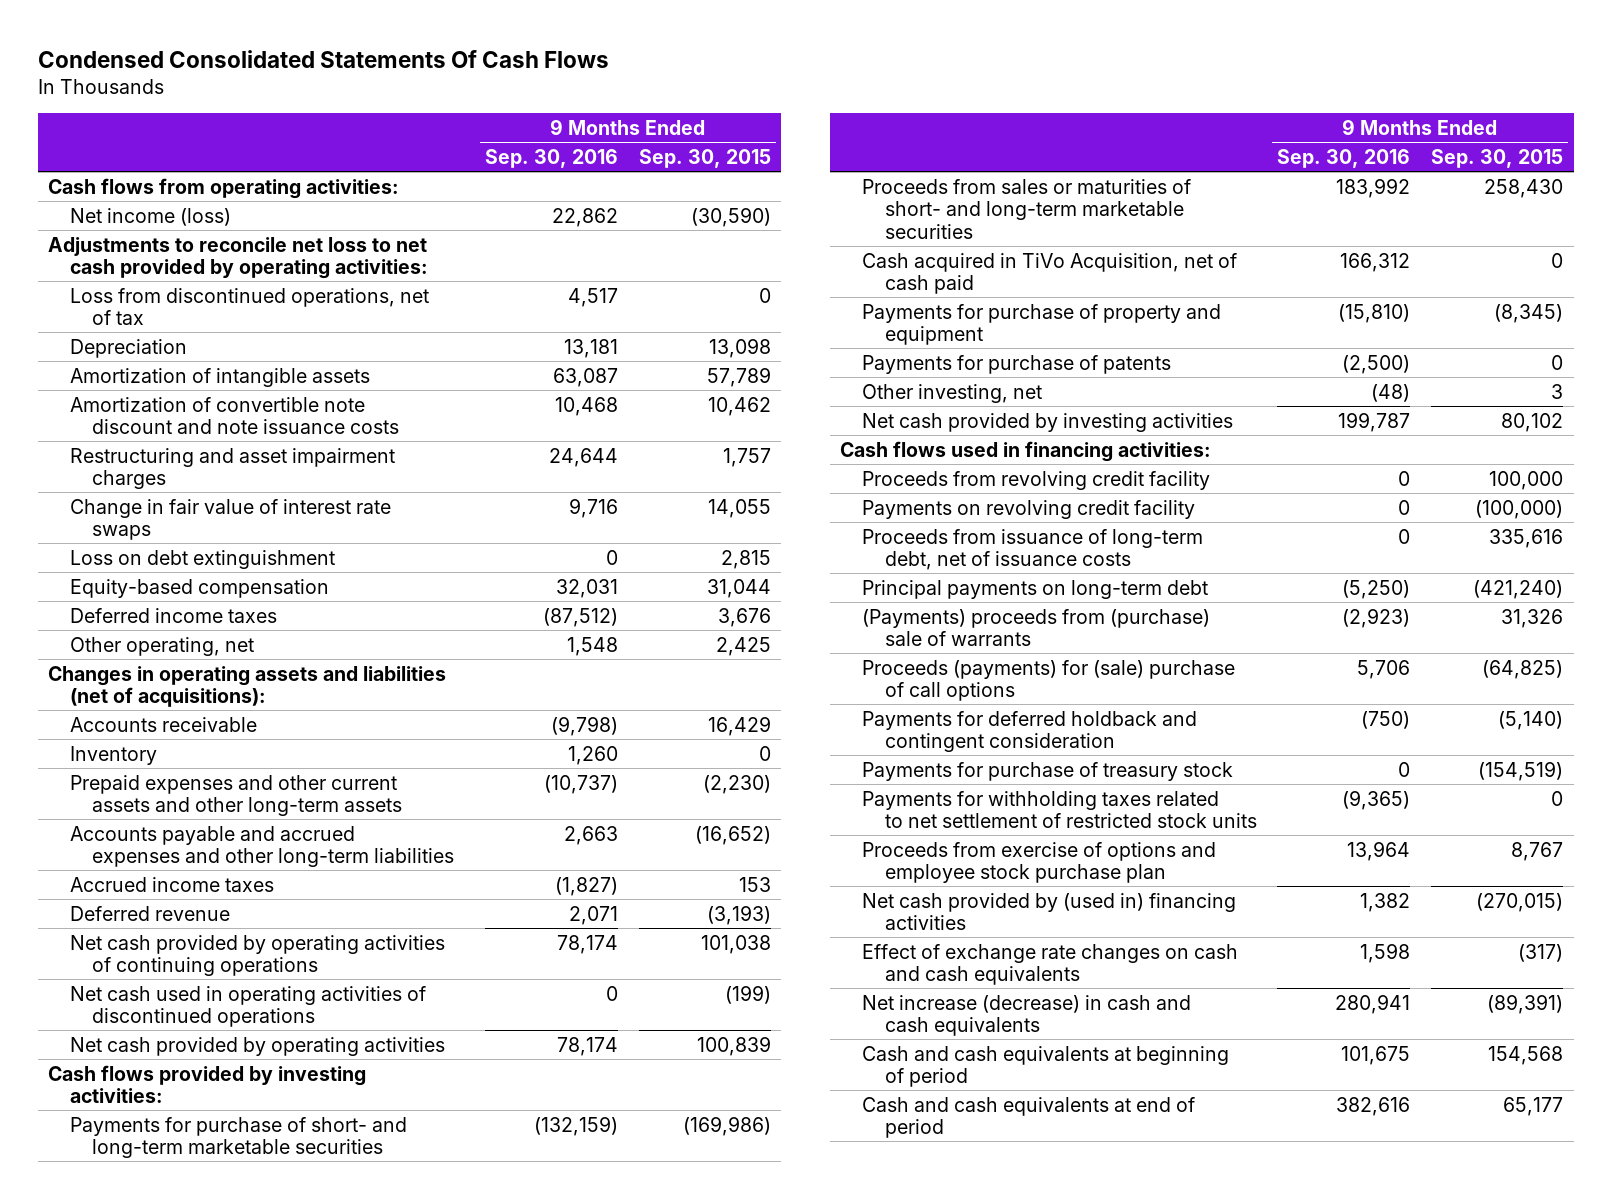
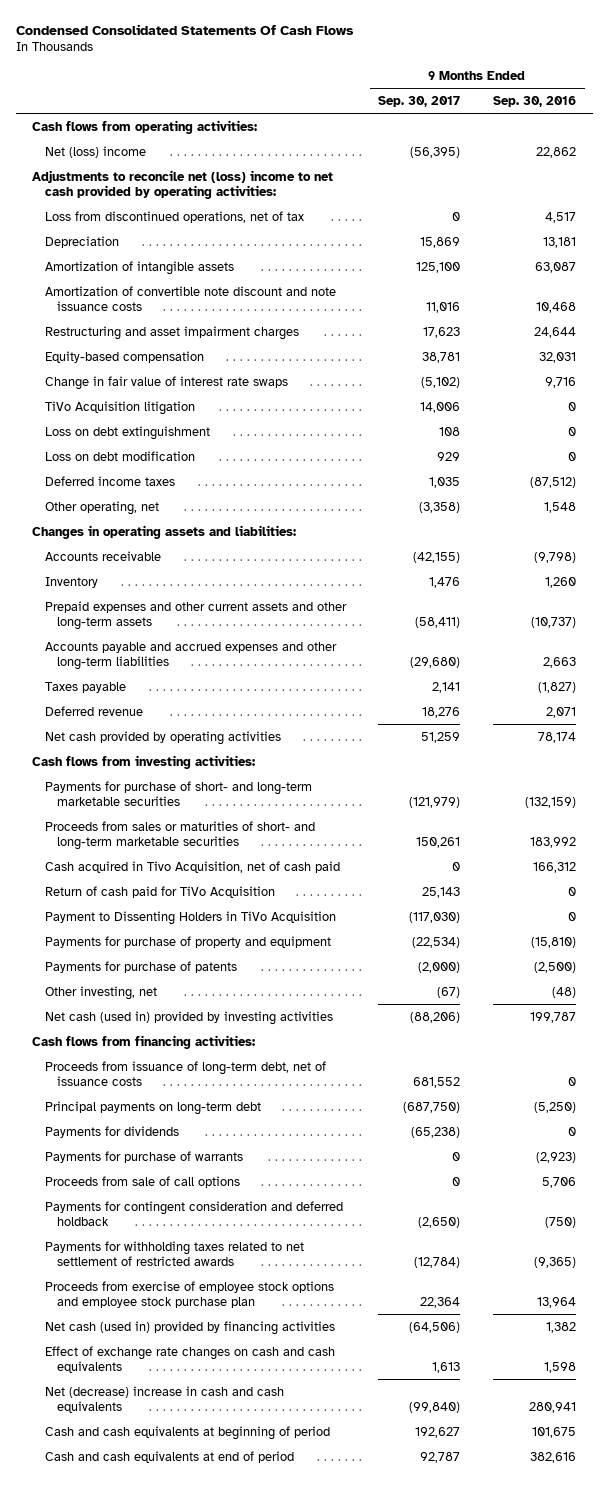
[638,148,771,168] Sep. 30, 2015 -> none
none -> [378,96,461,108] Sep. 30, 2017
[70,207,232,226] Net income (loss) -> [44,145,146,158] Net (loss) income
[47,236,429,280] Adjustments to reconcile net loss to net cash provided by operating activities: -> [32,169,334,200] Adjustments to reconcile net (loss) income to net cash provided by operating activities:
[70,578,330,598] Equity-based compensation -> [44,350,204,363] Equity-based compensation
none -> [44,400,195,415] TiVo Acquisition litigation
none -> [44,450,195,461] Loss on debt modification
[47,665,446,708] Changes in operating assets and liabilities (net of acquisitions): -> [32,524,297,539] Changes in operating assets and liabilities:
[70,876,275,892] Accrued income taxes -> [44,681,126,693] Taxes payable
[70,934,446,977] Net cash provided by operating activities of continuing operations -> none
[70,985,427,1028] Net cash used in operating activities of discontinued operations -> none
[47,1064,366,1104] Cash flows provided by investing activities: -> [32,754,256,769] Cash flows from investing activities:
[862,252,1238,295] Cash acquired in TiVo Acquisition, net of cash paid -> [44,860,340,873] Cash acquired in Tivo Acquisition, net of cash paid
none -> [44,885,275,898] Return of cash paid for TiVo Acquisition
none -> [44,910,336,925] Payment to Dissenting Holders in TiVo Acquisition
[862,470,1211,490] Proceeds from revolving credit facility -> none
[862,499,1196,519] Payments on revolving credit facility -> none
[862,412,1234,432] Net cash provided by investing activities -> [44,1010,333,1025] Net cash (used in) provided by investing activities
[840,440,1212,462] Cash flows used in financing activities: -> [32,1034,256,1049] Cash flows from financing activities:
[862,761,1234,781] Payments for purchase of treasury stock -> none
none -> [44,1125,179,1138] Payments for dividends
[862,608,1211,647] (Payments) proceeds from (purchase) sale of warrants -> [44,1150,243,1163] Payments for purchase of warrants
[862,659,1236,702] Proceeds (payments) for (sale) purchase of call options -> [44,1175,240,1188] Proceeds from sale of call options
[862,710,1198,753] Payments for deferred holdback and contingent consideration -> [44,1200,343,1227] Payments for contingent consideration and deferred holdback
[862,790,1257,829] Payments for withholding taxes related to net settlement of restricted stock units -> [44,1240,304,1267] Payments for withholding taxes related to net settlement of restricted awards
[862,841,1217,884] Proceeds from exercise of options and employee stock purchase plan -> [44,1280,334,1309] Proceeds from exercise of employee stock options and employee stock purchase plan
[862,892,1237,931] Net cash provided by (used in) financing activities -> [44,1320,335,1335] Net cash (used in) provided by financing activities
[862,994,1192,1037] Net increase (decrease) in cash and cash equivalents -> [44,1385,284,1414] Net (decrease) increase in cash and cash equivalents

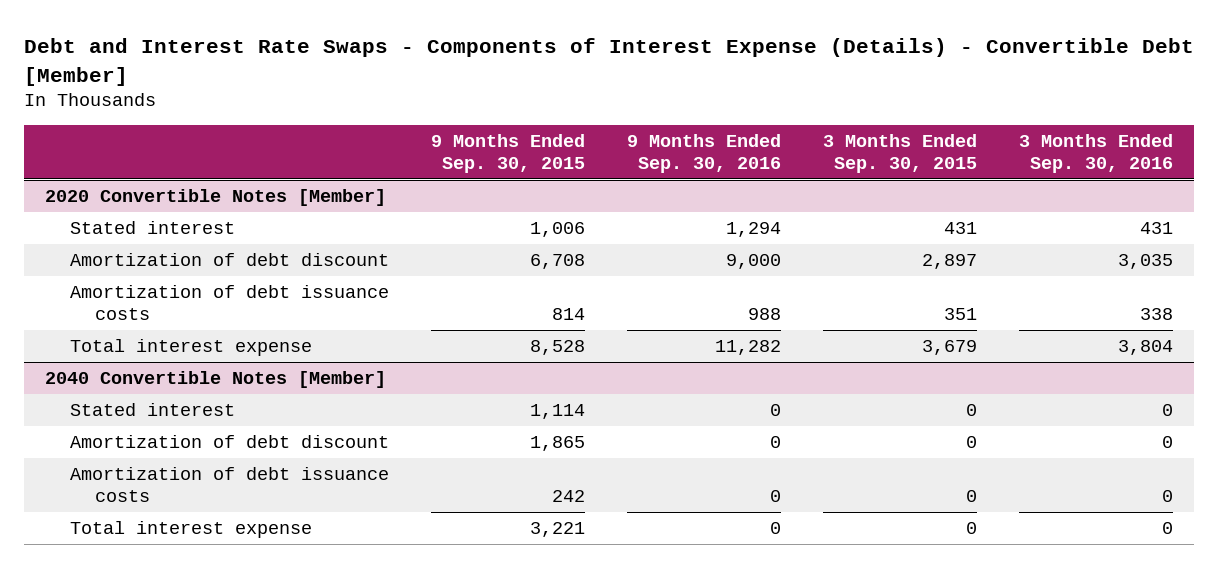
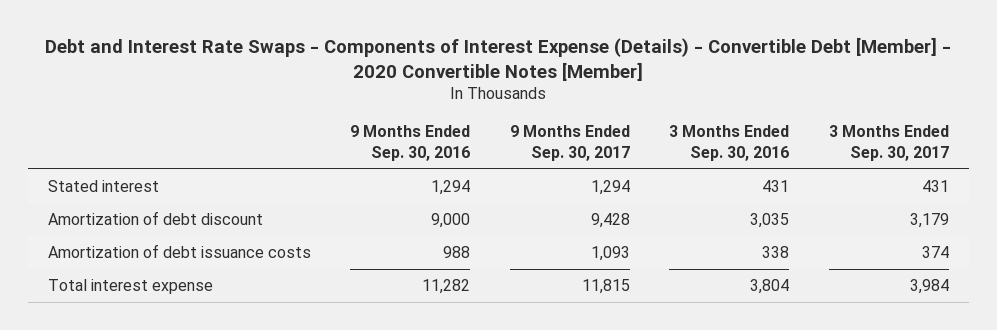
[24,37,1195,86] Debt and Interest Rate Swaps - Components of Interest Expense (Details) - Convertible Debt [Member] -> [45,36,952,81] Debt and Interest Rate Swaps - Components of Interest Expense (Details) - Convertible Debt [Member] - 2020 Convertible Notes [Member]
[431,134,586,173] 9 Months Ended Sep. 30, 2015 -> none
[823,134,978,173] 3 Months Ended Sep. 30, 2015 -> none
none -> [509,125,630,162] 9 Months Ended Sep. 30, 2017
none -> [828,125,949,162] 3 Months Ended Sep. 30, 2017
[45,189,387,207] 2020 Convertible Notes [Member] -> none
[45,371,387,389] 2040 Convertible Notes [Member] -> none
[70,403,236,417] Stated interest -> none
[70,435,390,449] Amortization of debt discount -> none
[70,467,390,502] Amortization of debt issuance costs -> none
[70,521,313,539] Total interest expense -> none

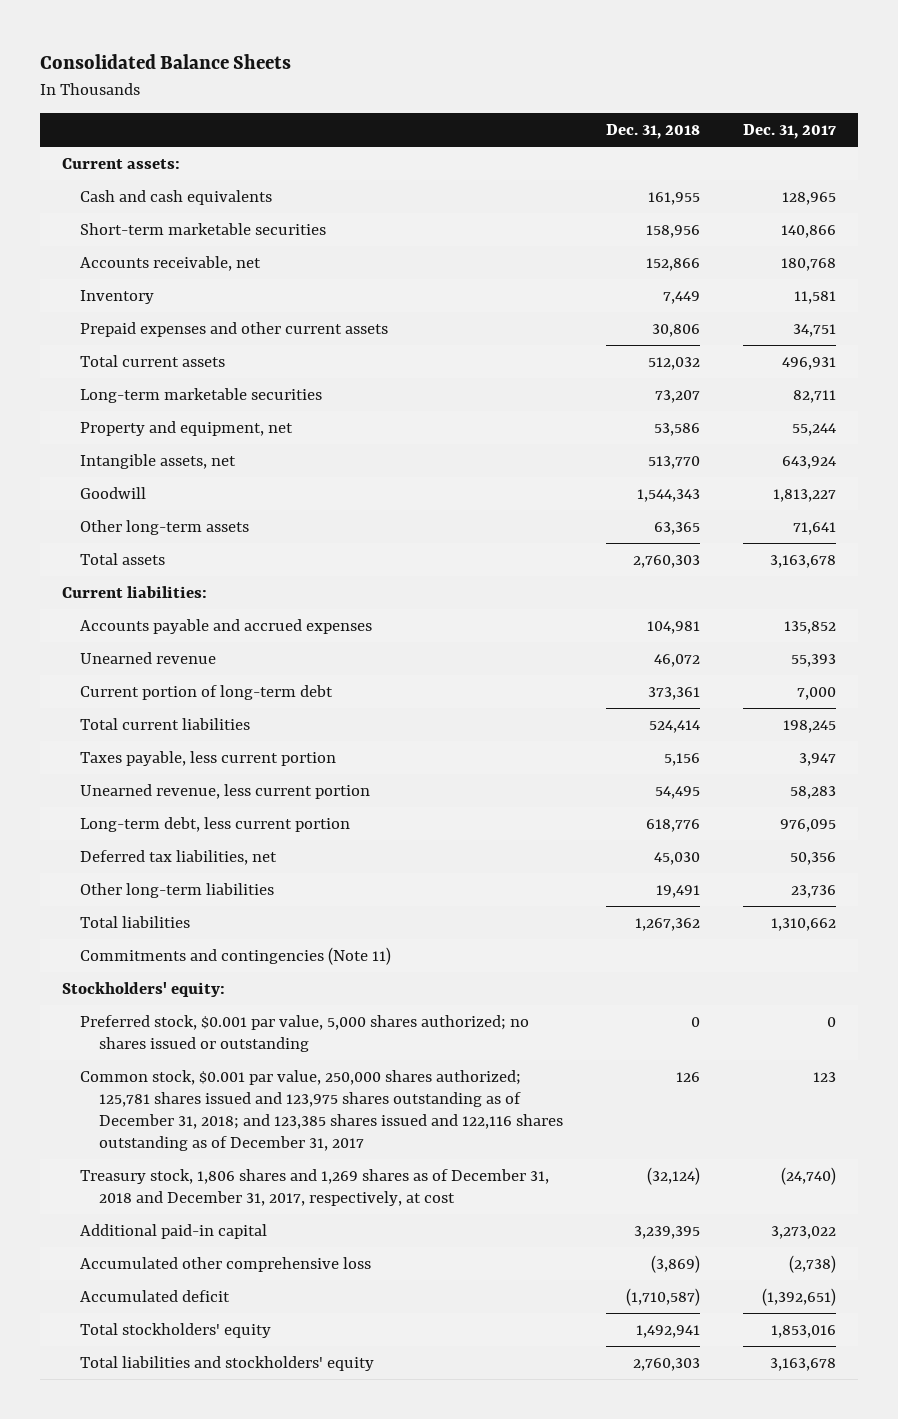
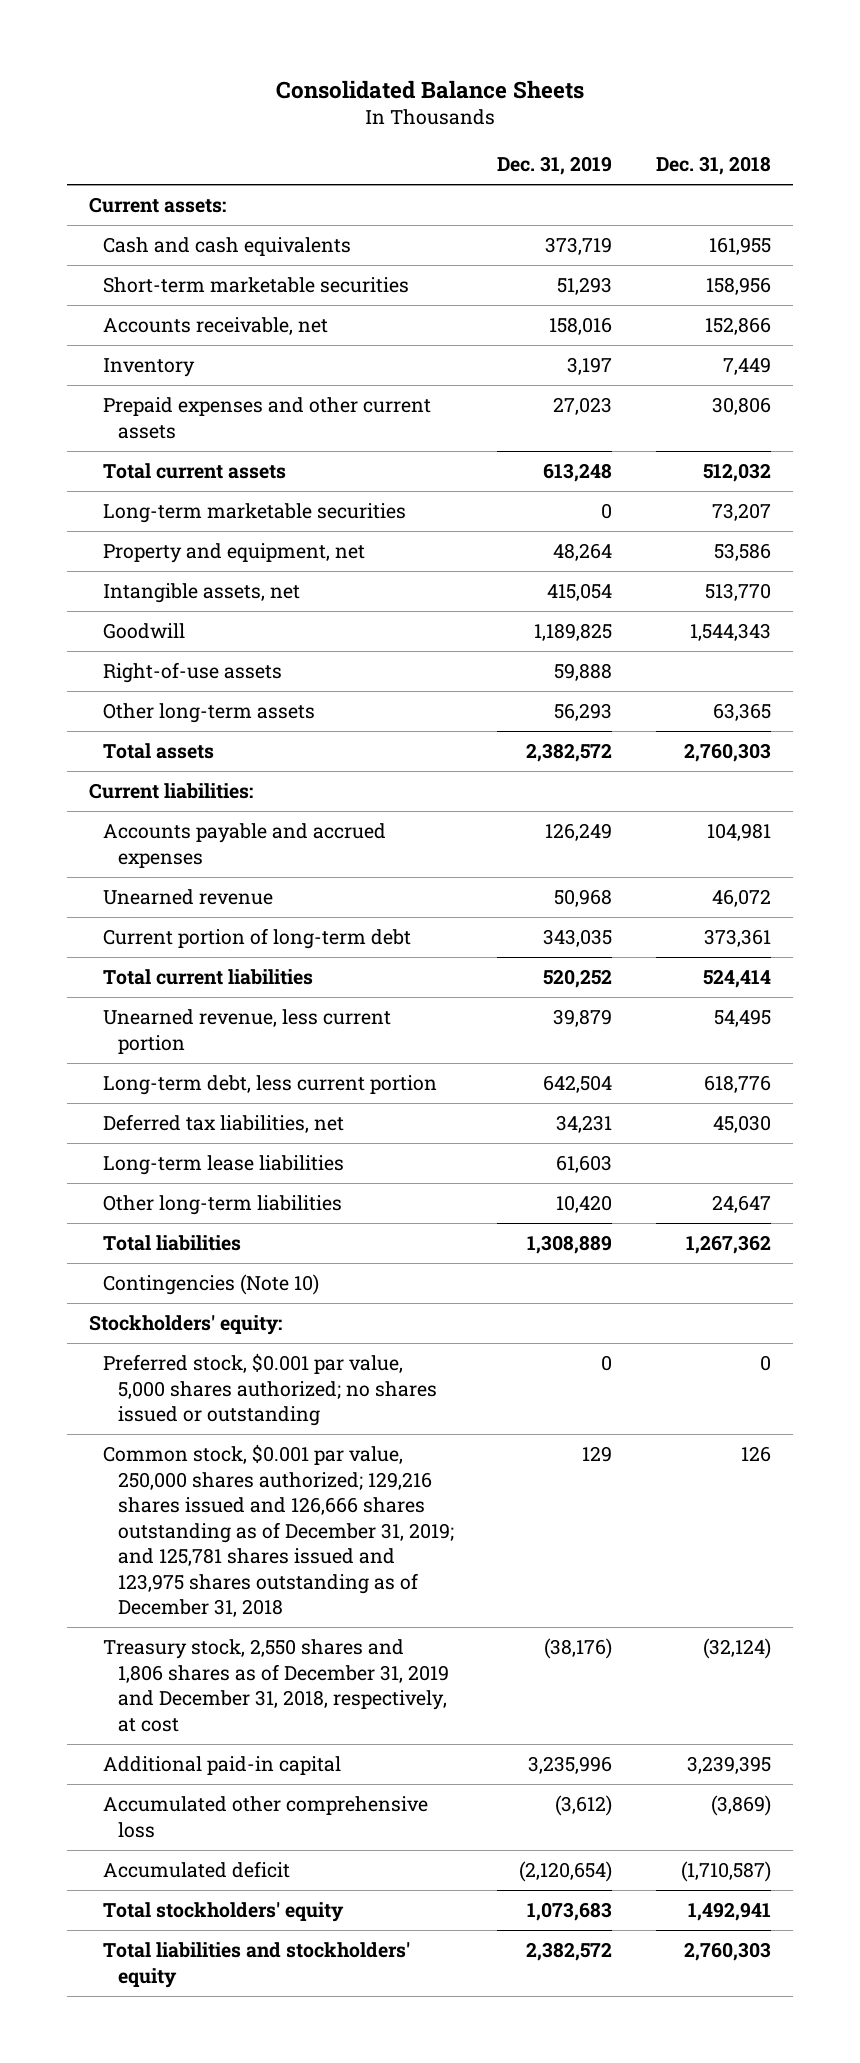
[743,124,837,140] Dec. 31, 2017 -> none
none -> [497,156,613,176] Dec. 31, 2019
none -> [103,662,283,684] Right-of-use assets
[80,750,337,766] Taxes payable, less current portion -> none
none -> [103,1155,345,1176] Long-term lease liabilities
[656,884,701,898] 19,491 -> [711,1195,771,1214] 24,647
[80,946,392,965] Commitments and contingencies (Note 11) -> [103,1274,320,1296] Contingencies (Note 10)
[80,1069,564,1151] Common stock, $0.001 par value, 250,000 shares authorized; 125,781 shares issued and 123,975 shares outstanding as of December 31, 2018; and 123,385 shares issued and 122,116 shares outstanding as of December 31, 2017 -> [103,1444,454,1618] Common stock, $0.001 par value, 250,000 shares authorized; 129,216 shares issued and 126,666 shares outstanding as of December 31, 2019; and 125,781 shares issued and 123,975 shares outstanding as of December 31, 2018
[80,1168,550,1206] Treasury stock, 1,806 shares and 1,269 shares as of December 31, 2018 and December 31, 2017, respectively, at cost -> [103,1639,449,1732] Treasury stock, 2,550 shares and 1,806 shares as of December 31, 2019 and December 31, 2018, respectively, at cost

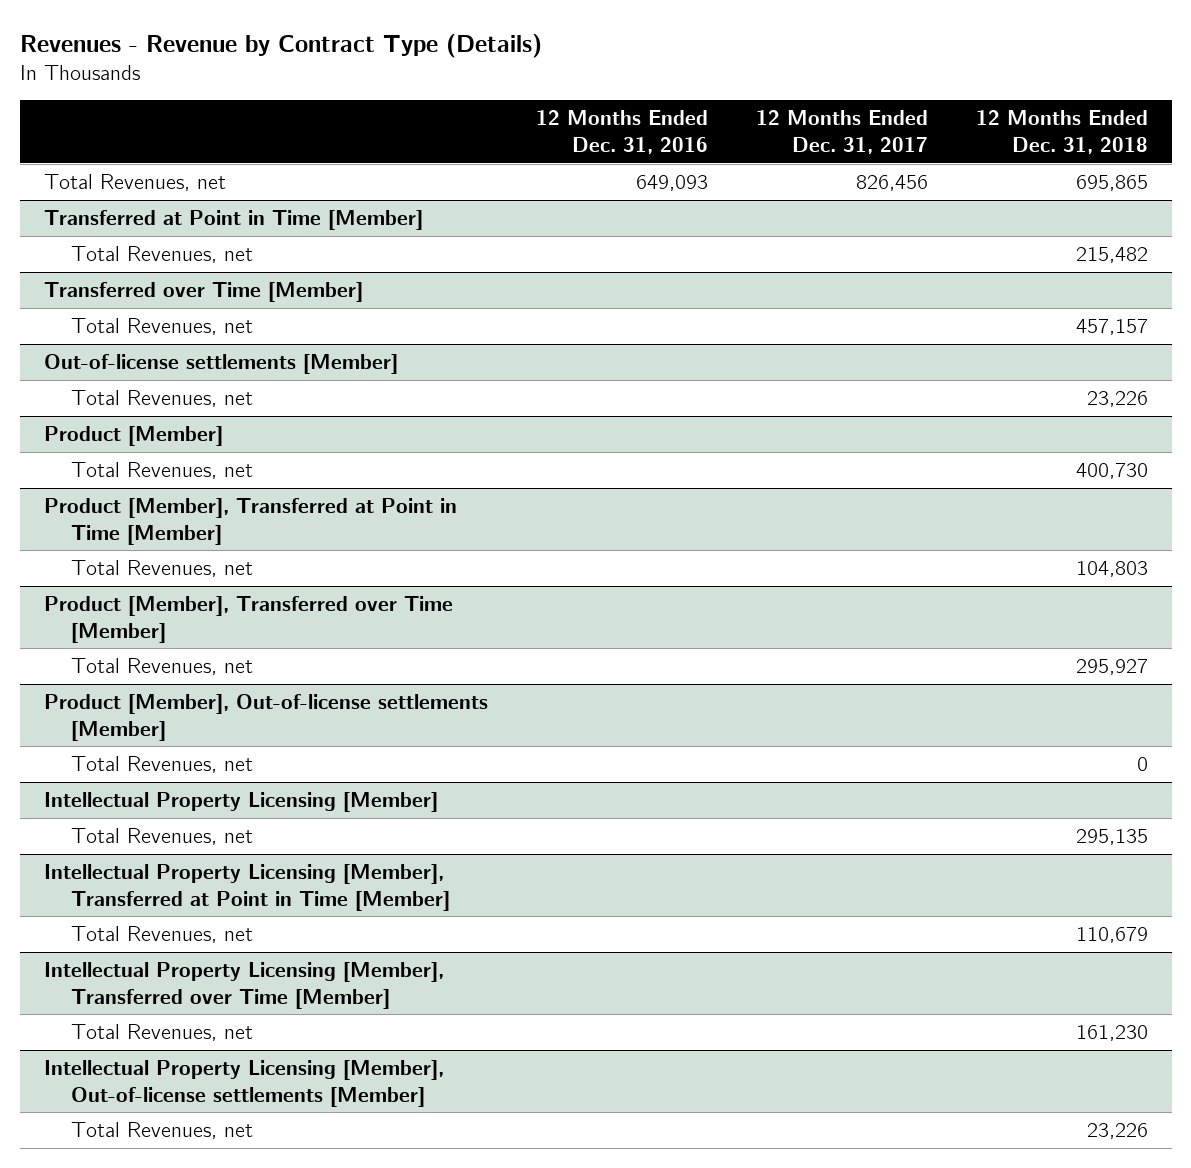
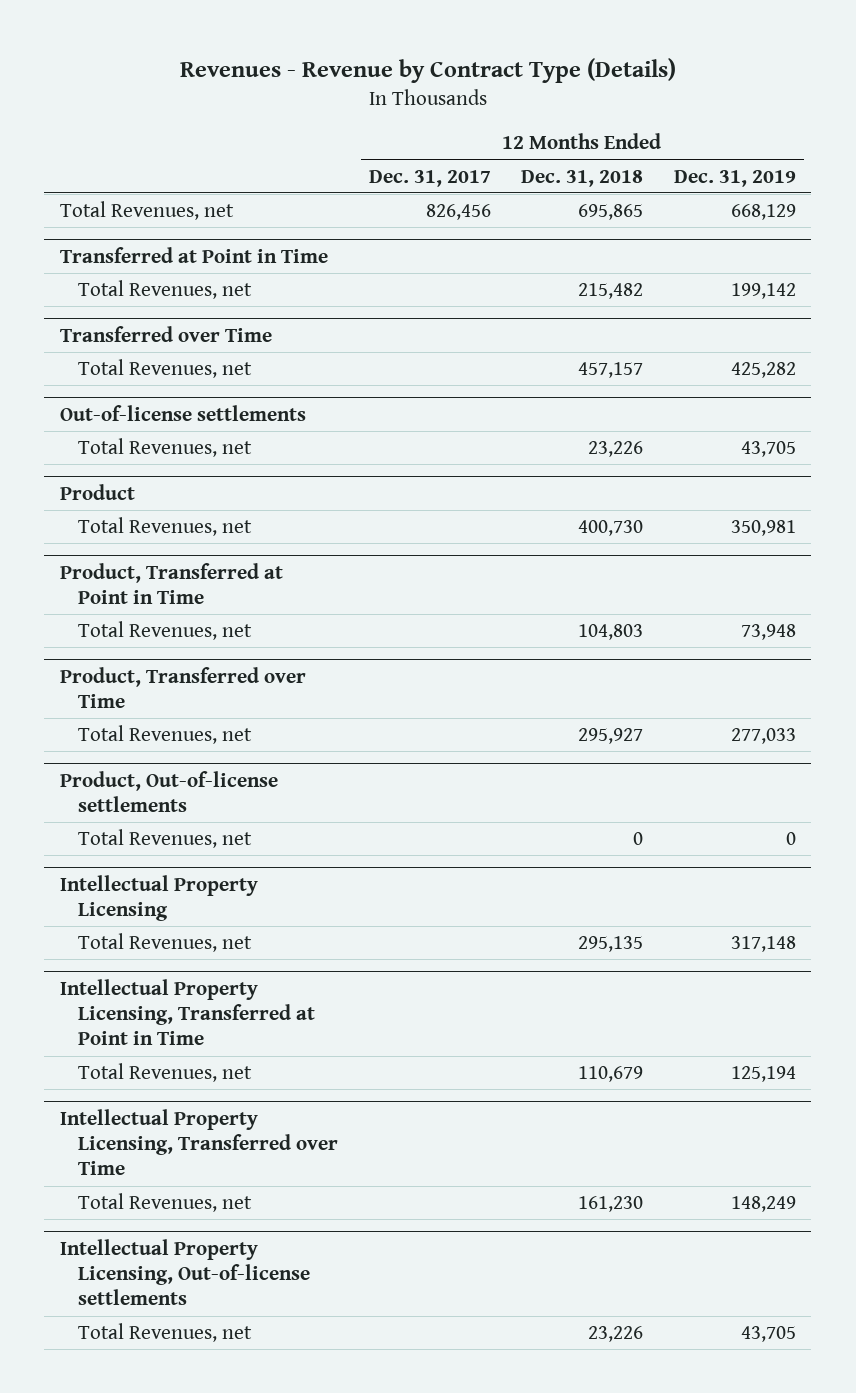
[535,110,708,154] 12 Months Ended Dec. 31, 2016 -> none
none -> [673,169,796,187] Dec. 31, 2019
[43,210,423,231] Transferred at Point in Time [Member] -> [59,246,328,263] Transferred at Point in Time
[43,282,363,303] Transferred over Time [Member] -> [59,325,272,342] Transferred over Time
[43,354,398,375] Out-of-license settlements [Member] -> [59,404,306,421] Out-of-license settlements
[43,426,223,447] Product [Member] -> [59,483,135,500] Product
[43,498,457,545] Product [Member], Transferred at Point in Time [Member] -> [59,562,283,605] Product, Transferred at Point in Time
[43,596,453,643] Product [Member], Transferred over Time [Member] -> [59,666,306,709] Product, Transferred over Time
[43,694,488,741] Product [Member], Out-of-license settlements [Member] -> [59,770,278,813] Product, Out-of-license settlements
[43,792,438,813] Intellectual Property Licensing [Member] -> [59,874,258,922] Intellectual Property Licensing
[43,864,450,911] Intellectual Property Licensing [Member], Transferred at Point in Time [Member] -> [59,978,316,1046] Intellectual Property Licensing, Transferred at Point in Time
[43,962,444,1009] Intellectual Property Licensing [Member], Transferred over Time [Member] -> [59,1108,339,1176] Intellectual Property Licensing, Transferred over Time
[43,1060,444,1107] Intellectual Property Licensing [Member], Out-of-license settlements [Member] -> [59,1238,311,1306] Intellectual Property Licensing, Out-of-license settlements

